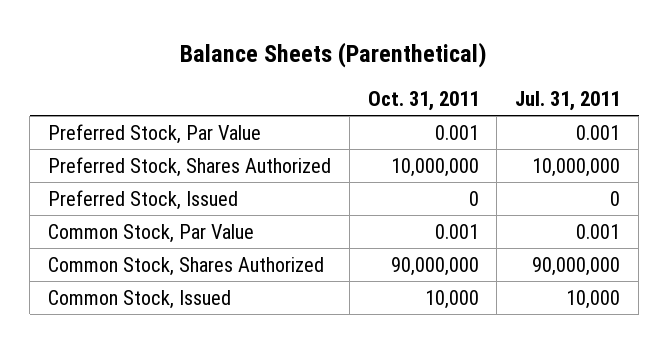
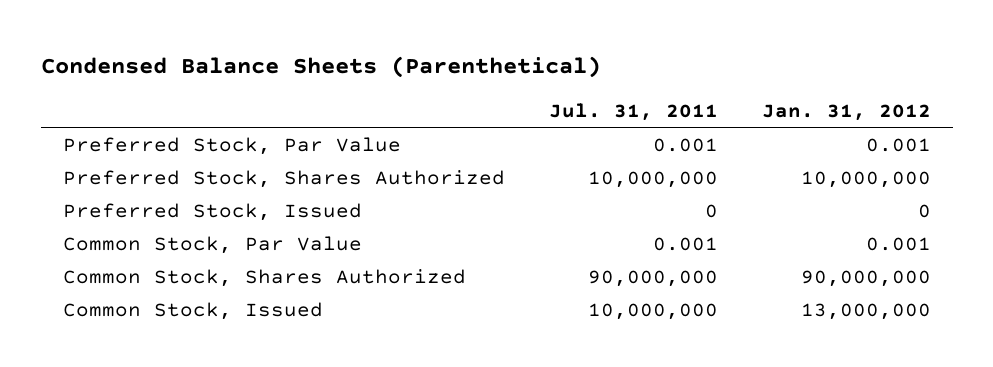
[180,41,488,68] Balance Sheets (Parenthetical) -> [40,56,601,79] Condensed Balance Sheets (Parenthetical)
[367,91,479,112] Oct. 31, 2011 -> none
none -> [761,103,931,121] Jan. 31, 2012
[566,289,621,309] 10,000 -> [587,302,718,320] 10,000,000

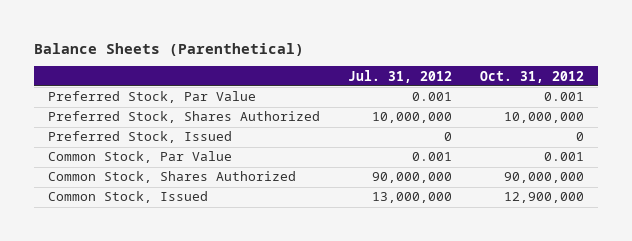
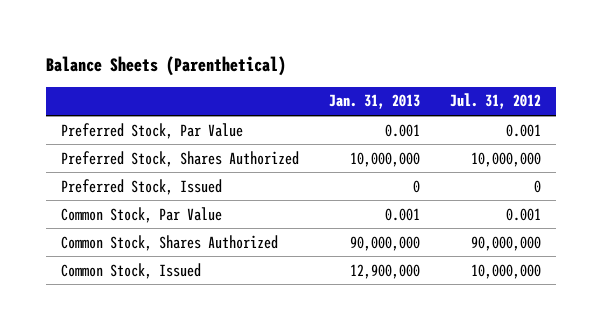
[479,70,584,83] Oct. 31, 2012 -> none
none -> [329,94,421,110] Jan. 31, 2013
[371,192,452,204] 13,000,000 -> [471,263,542,279] 10,000,000

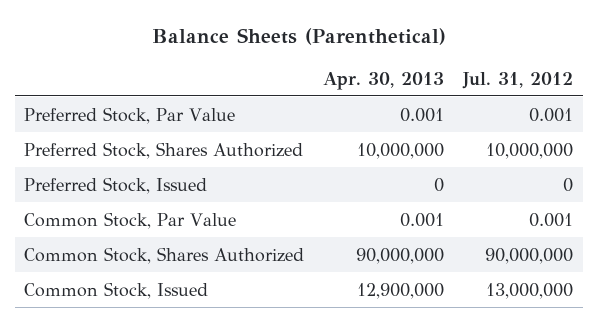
[329,94,421,110] Jan. 31, 2013 -> none
none -> [323,71,445,90] Apr. 30, 2013
[471,263,542,279] 10,000,000 -> [486,282,574,299] 13,000,000

